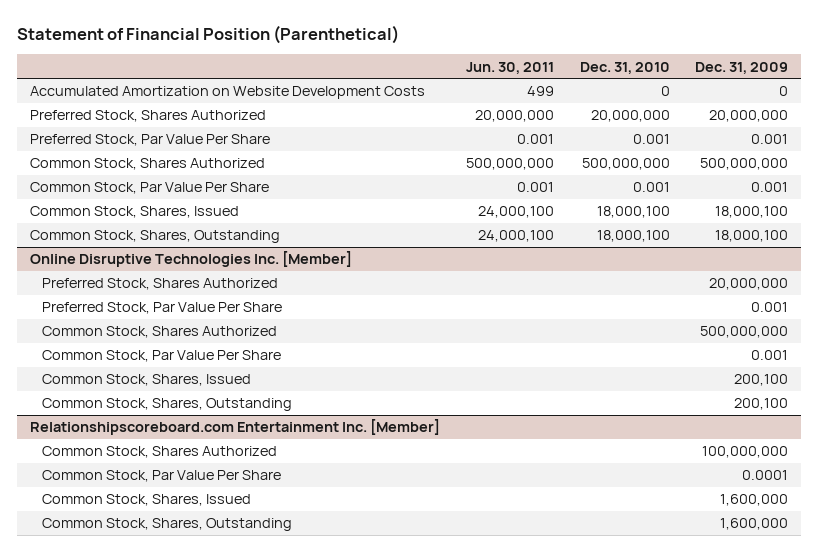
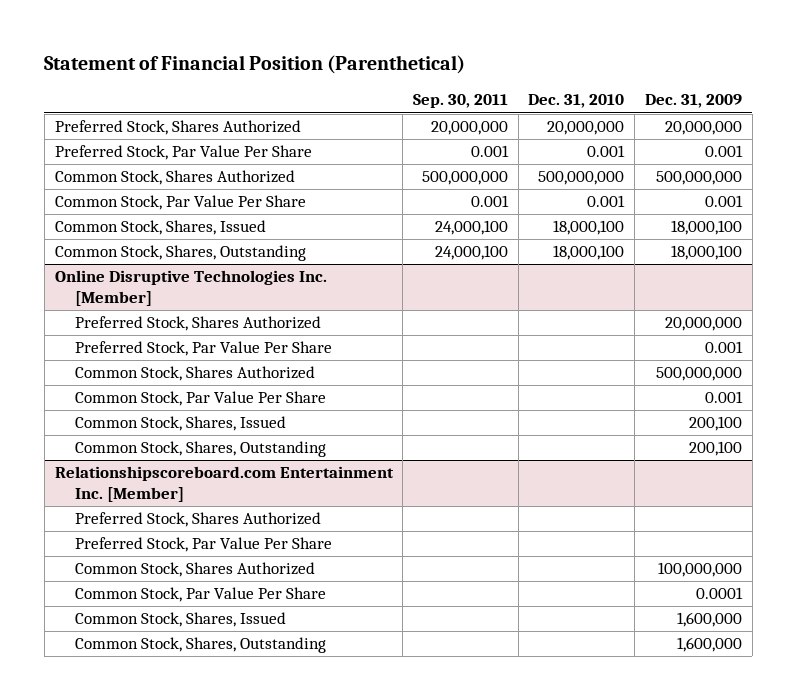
[465,61,554,74] Jun. 30, 2011 -> none
none -> [413,94,509,109] Sep. 30, 2011
[30,86,426,100] Accumulated Amortization on Website Development Costs -> none
none -> [75,512,322,528] Preferred Stock, Shares Authorized
none -> [75,537,333,553] Preferred Stock, Par Value Per Share

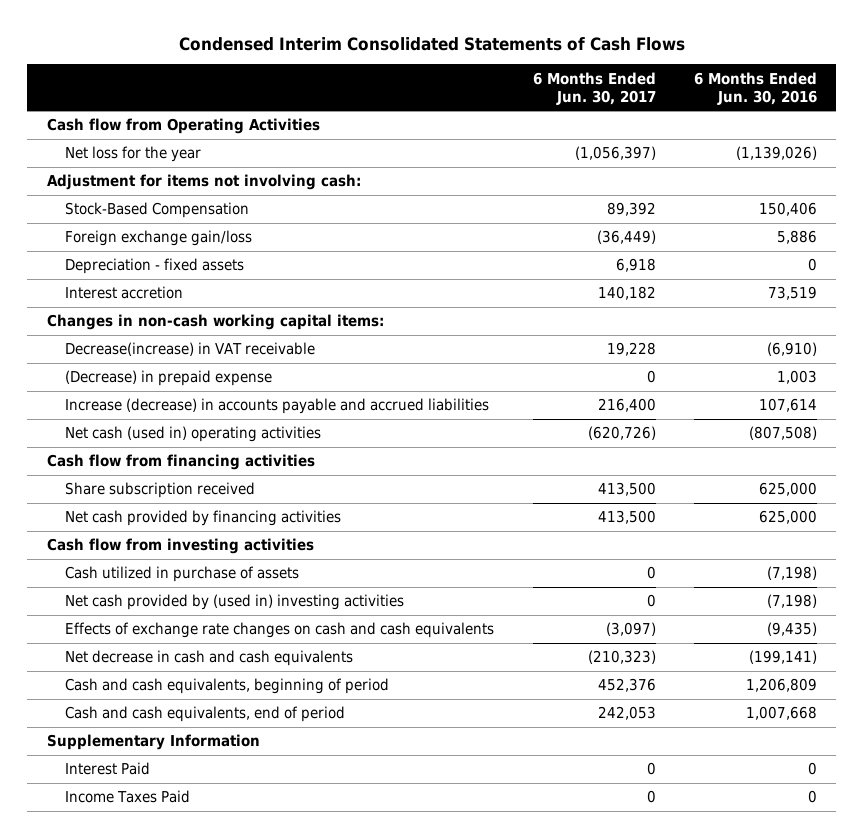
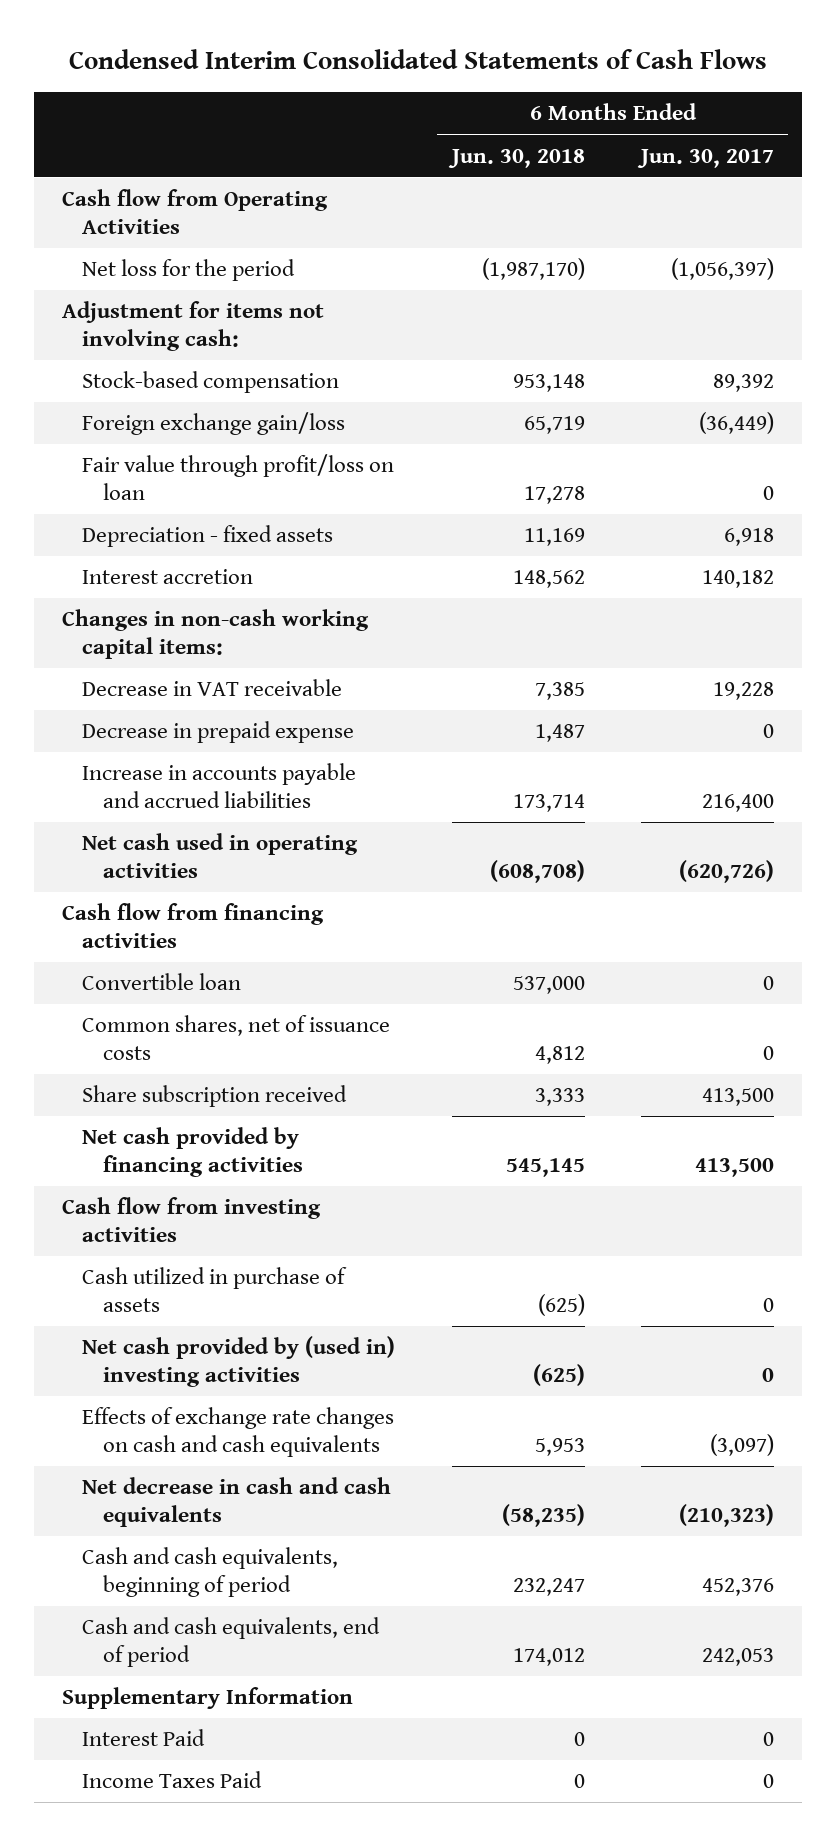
[694,71,818,105] 6 Months Ended Jun. 30, 2016 -> none
none -> [447,148,585,168] Jun. 30, 2018
[65,146,202,163] Net loss for the year -> [82,259,296,282] Net loss for the period
[65,202,250,219] Stock-Based Compensation -> [82,371,340,394] Stock-based compensation
none -> [82,454,395,500] Fair value through profit/loss on loan
[65,342,316,357] Decrease(increase) in VAT receivable -> [82,679,343,697] Decrease in VAT receivable
[65,370,273,387] (Decrease) in prepaid expense -> [82,721,355,744] Decrease in prepaid expense
[65,398,490,415] Increase (decrease) in accounts payable and accrued liabilities -> [82,763,357,808] Increase in accounts payable and accrued liabilities
[65,426,322,443] Net cash (used in) operating activities -> [82,833,359,878] Net cash used in operating activities
none -> [82,973,242,991] Convertible loan
none -> [82,1015,391,1060] Common shares, net of issuance costs

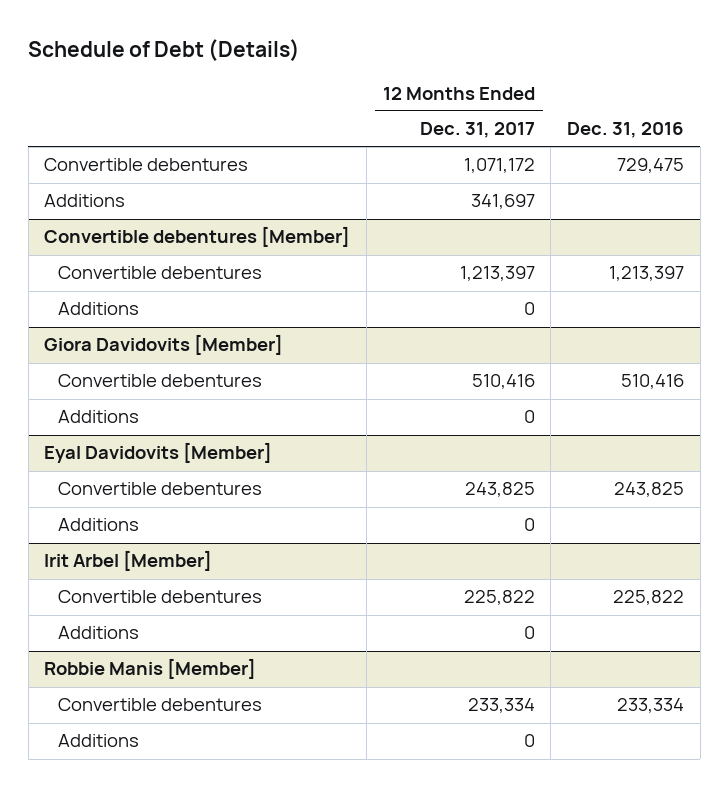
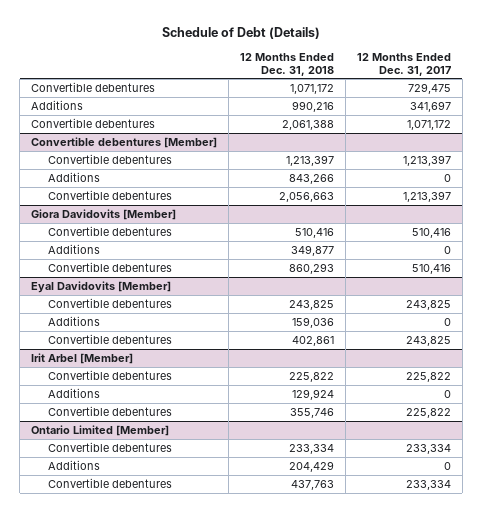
[567,122,685,139] Dec. 31, 2016 -> none
none -> [240,52,335,76] 12 Months Ended Dec. 31, 2018
none -> [31,81,156,92] Convertible debentures
[44,158,249,172] Convertible debentures -> [31,117,156,128] Convertible debentures
none -> [47,189,172,200] Convertible debentures
none -> [47,261,172,272] Convertible debentures
none -> [47,333,172,344] Convertible debentures
[44,658,257,680] Robbie Manis [Member] -> none
none -> [47,405,172,416] Convertible debentures
none -> [31,424,170,436] Ontario Limited [Member]
none -> [47,477,172,488] Convertible debentures

